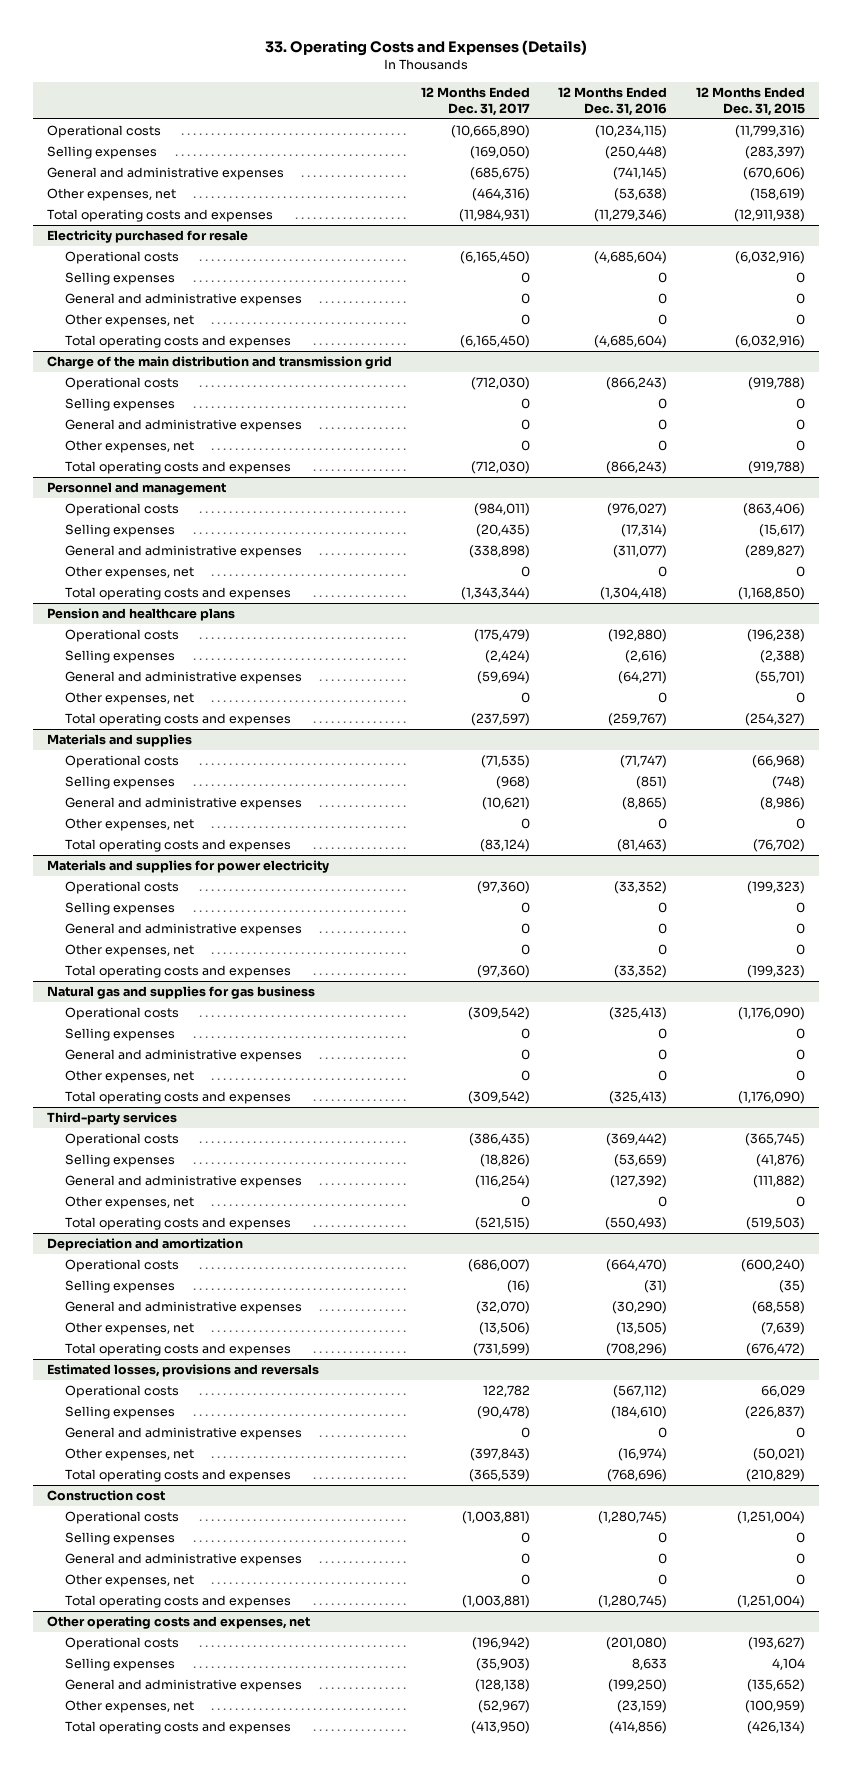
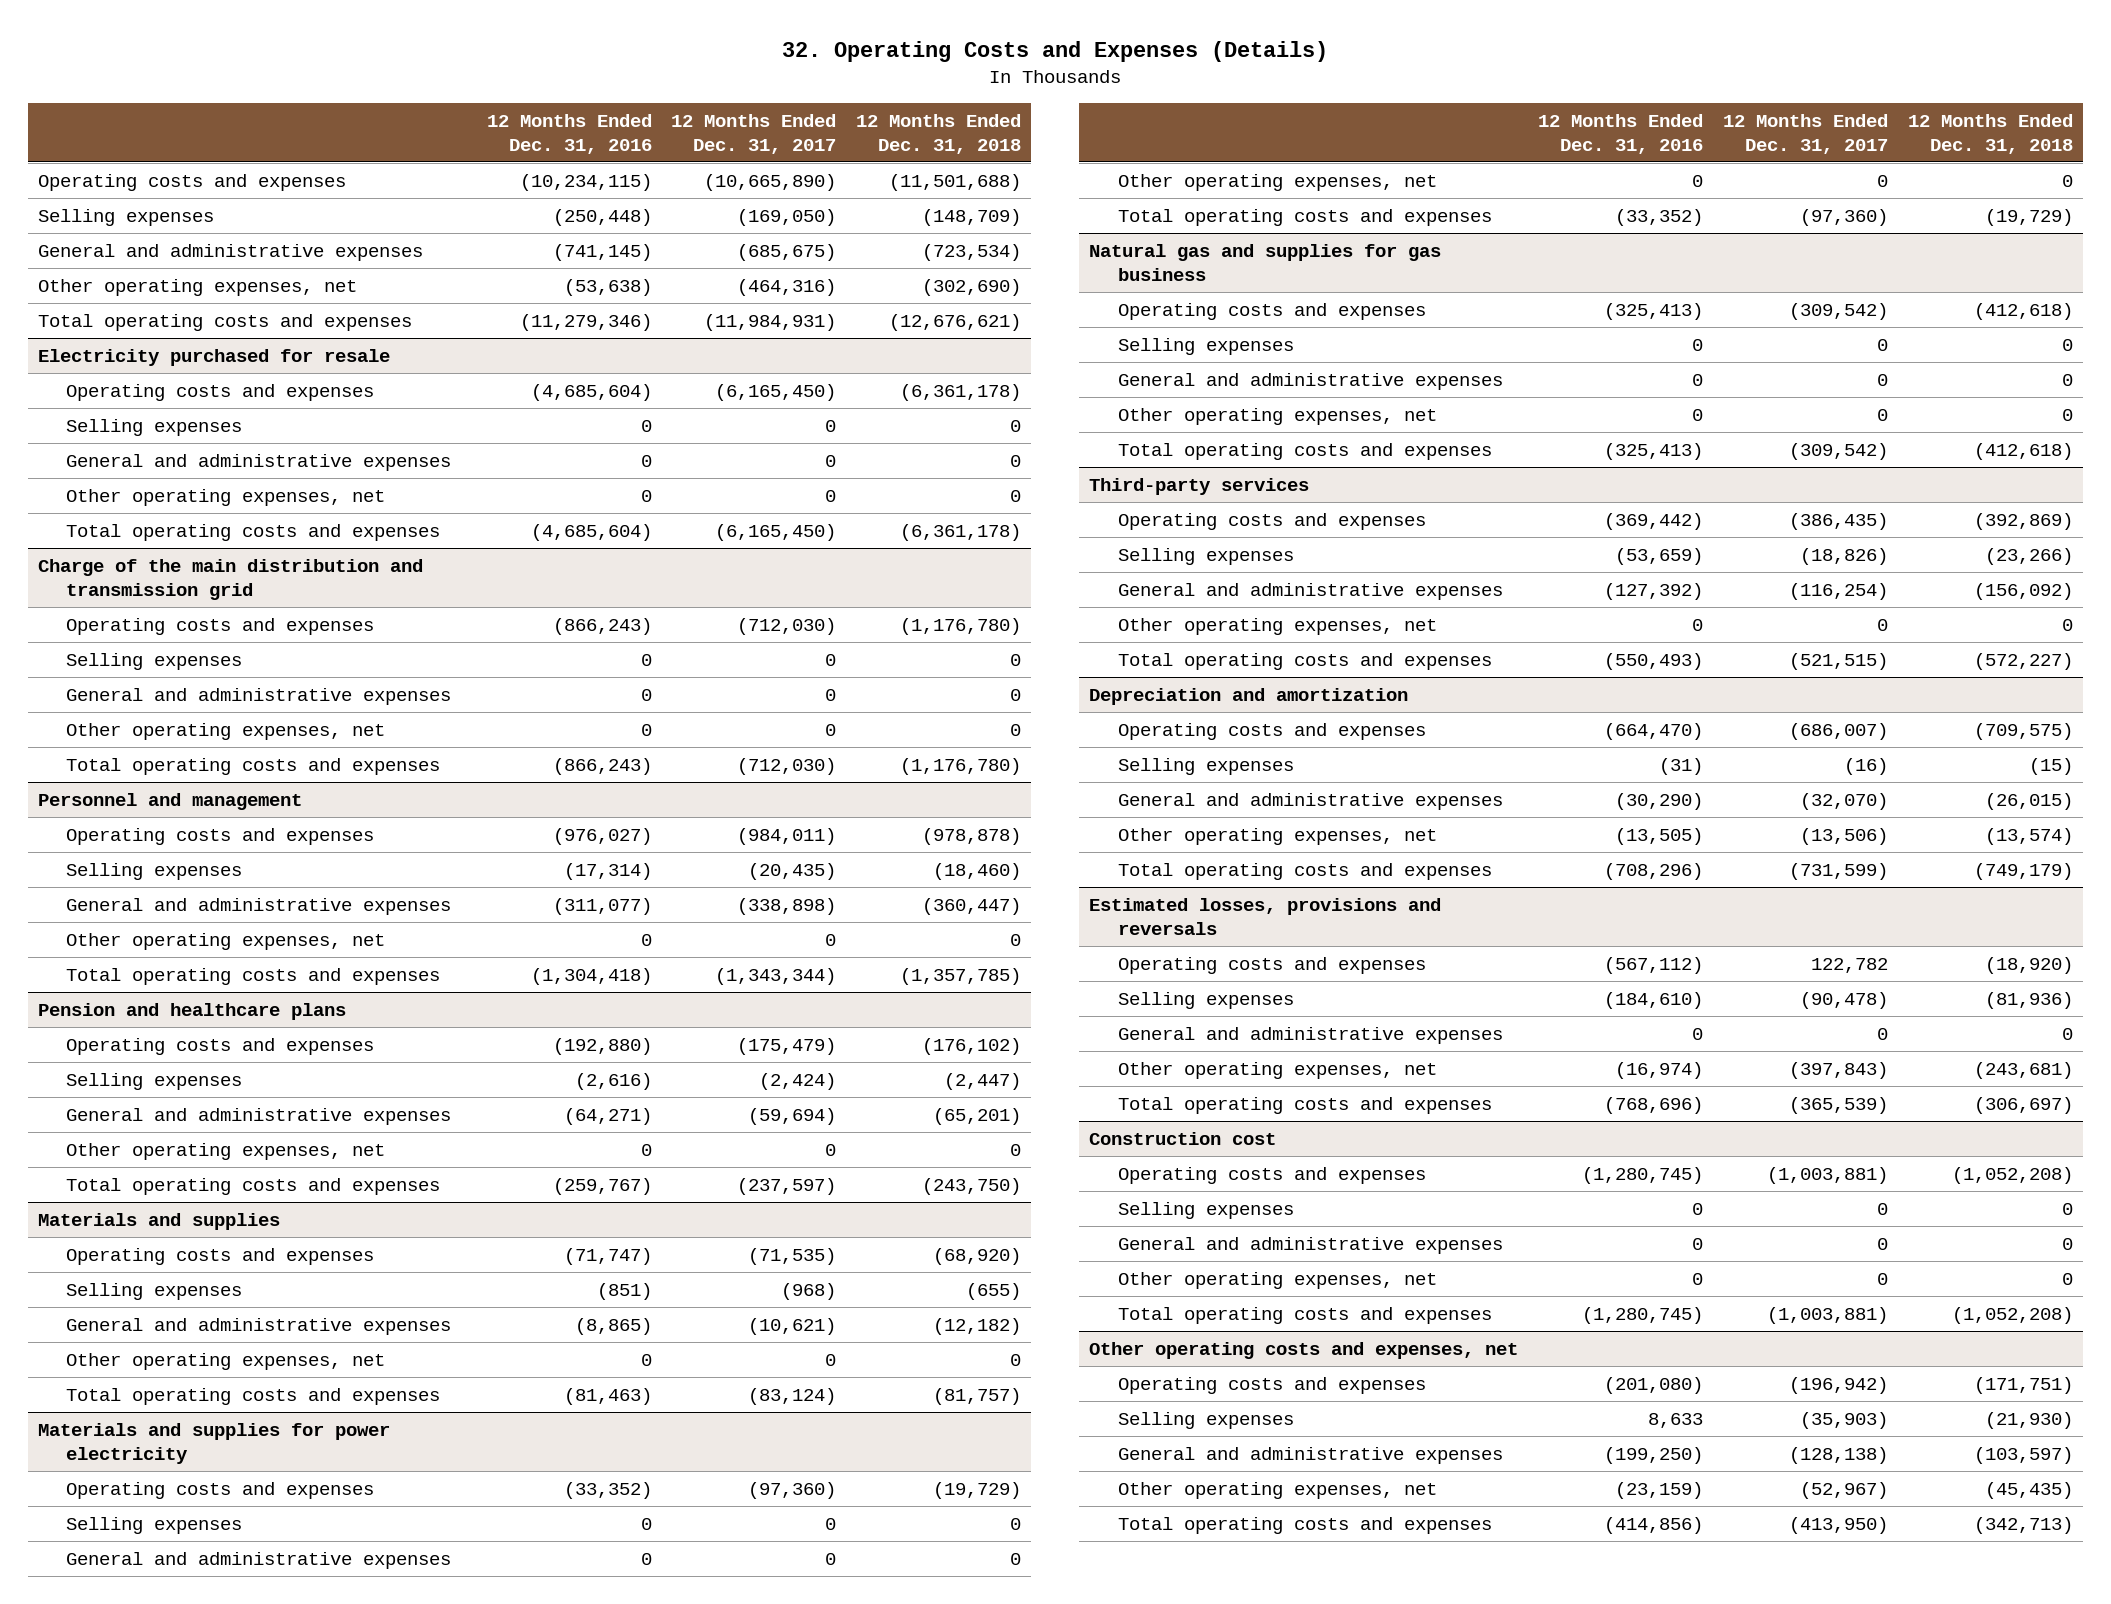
[264,40,587,57] 33. Operating Costs and Expenses (Details) -> [782,41,1329,63] 32. Operating Costs and Expenses (Details)
[695,86,805,116] 12 Months Ended Dec. 31, 2015 -> none
none -> [856,113,1022,154] 12 Months Ended Dec. 31, 2018
[47,125,162,139] Operational costs -> [37,173,346,191] Operating costs and expenses
[47,188,177,202] Other expenses, net -> [37,278,357,296] Other operating expenses, net
[65,251,180,265] Operational costs -> [66,383,375,401] Operating costs and expenses
[65,314,195,328] Other expenses, net -> [66,488,386,506] Other operating expenses, net
[65,377,180,391] Operational costs -> [66,617,375,635] Operating costs and expenses
[65,440,195,454] Other expenses, net -> [66,722,386,740] Other operating expenses, net
[65,503,180,517] Operational costs -> [66,827,375,845] Operating costs and expenses
[65,566,195,580] Other expenses, net -> [66,932,386,950] Other operating expenses, net
[65,629,180,643] Operational costs -> [66,1037,375,1055] Operating costs and expenses
[65,692,195,706] Other expenses, net -> [66,1142,386,1160] Other operating expenses, net
[65,755,180,769] Operational costs -> [66,1247,375,1265] Operating costs and expenses
[65,818,195,832] Other expenses, net -> [66,1352,386,1370] Other operating expenses, net
[65,881,180,895] Operational costs -> [66,1481,375,1499] Operating costs and expenses
[65,944,195,958] Other expenses, net -> [1118,173,1438,191] Other operating expenses, net
[65,1007,180,1021] Operational costs -> [1118,302,1427,320] Operating costs and expenses
[65,1070,195,1084] Other expenses, net -> [1118,407,1438,425] Other operating expenses, net
[65,1133,180,1147] Operational costs -> [1118,512,1427,530] Operating costs and expenses
[65,1196,195,1210] Other expenses, net -> [1118,617,1438,635] Other operating expenses, net
[65,1259,180,1273] Operational costs -> [1118,722,1427,740] Operating costs and expenses
[65,1322,195,1336] Other expenses, net -> [1118,827,1438,845] Other operating expenses, net
[65,1385,180,1399] Operational costs -> [1118,956,1427,974] Operating costs and expenses
[65,1448,195,1462] Other expenses, net -> [1118,1061,1438,1079] Other operating expenses, net
[65,1511,180,1525] Operational costs -> [1118,1166,1427,1184] Operating costs and expenses
[65,1574,195,1588] Other expenses, net -> [1118,1271,1438,1289] Other operating expenses, net
[65,1637,180,1651] Operational costs -> [1118,1376,1427,1394] Operating costs and expenses
[65,1700,195,1714] Other expenses, net -> [1118,1481,1438,1499] Other operating expenses, net

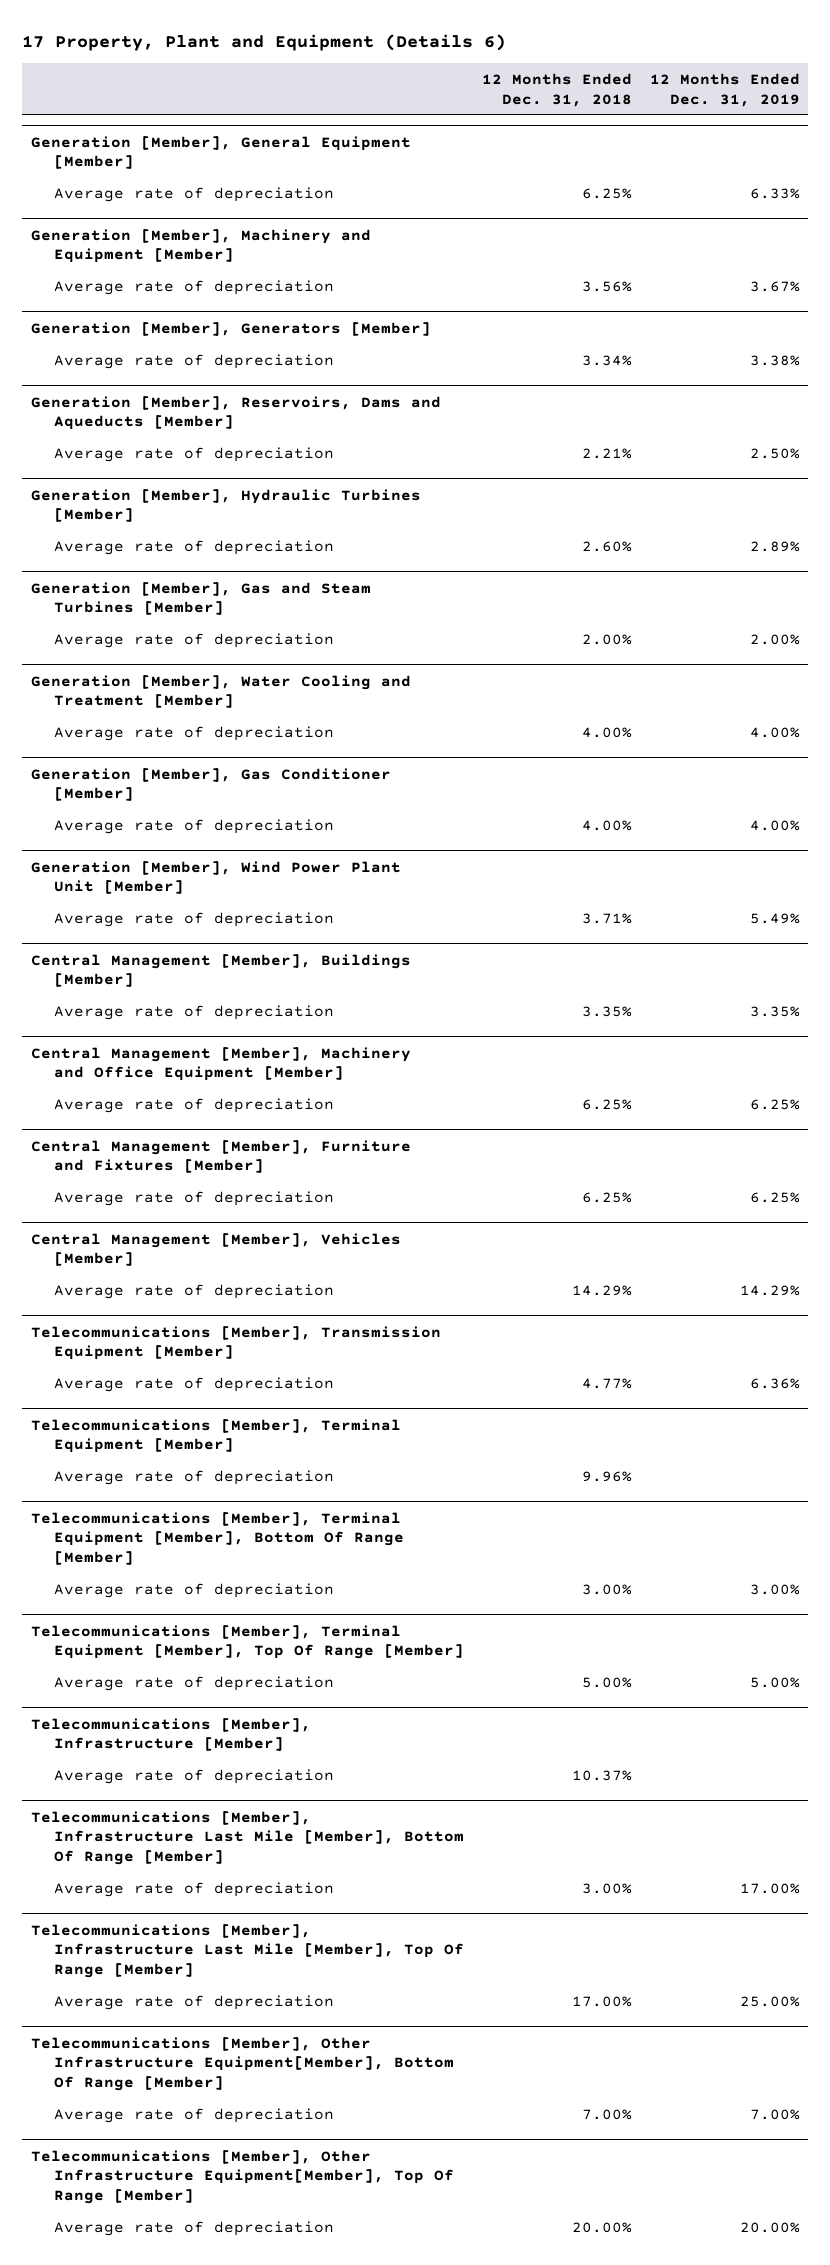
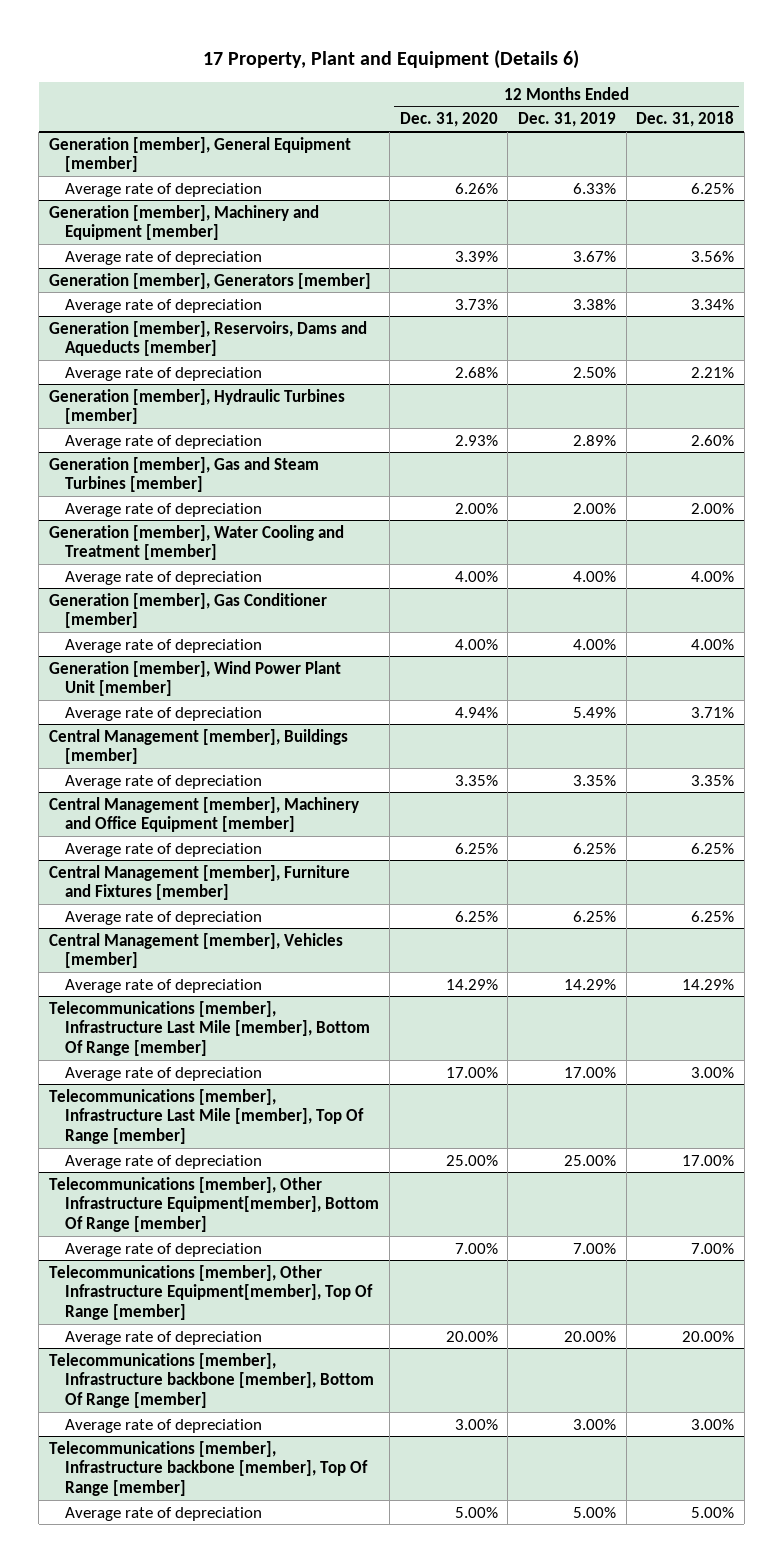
none -> [399,112,498,128] Dec. 31, 2020
[30,135,411,170] Generation [Member], General Equipment [Member] -> [48,136,351,173] Generation [member], General Equipment [member]
[30,228,371,264] Generation [Member], Machinery and Equipment [Member] -> [48,204,319,241] Generation [member], Machinery and Equipment [member]
[30,321,431,336] Generation [Member], Generators [Member] -> [48,272,371,289] Generation [member], Generators [member]
[30,395,441,431] Generation [Member], Reservoirs, Dams and Aqueducts [Member] -> [48,320,367,357] Generation [member], Reservoirs, Dams and Aqueducts [member]
[30,488,421,523] Generation [Member], Hydraulic Turbines [Member] -> [48,388,345,425] Generation [member], Hydraulic Turbines [member]
[30,581,371,616] Generation [Member], Gas and Steam Turbines [Member] -> [48,456,319,493] Generation [member], Gas and Steam Turbines [member]
[30,674,411,709] Generation [Member], Water Cooling and Treatment [Member] -> [48,524,344,561] Generation [member], Water Cooling and Treatment [member]
[30,767,391,802] Generation [Member], Gas Conditioner [Member] -> [48,592,327,629] Generation [member], Gas Conditioner [member]
[30,860,401,895] Generation [Member], Wind Power Plant Unit [Member] -> [48,660,341,697] Generation [member], Wind Power Plant Unit [member]
[30,953,411,988] Central Management [Member], Buildings [Member] -> [48,728,348,765] Central Management [member], Buildings [member]
[30,1046,411,1082] Central Management [Member], Machinery and Office Equipment [Member] -> [48,796,359,833] Central Management [member], Machinery and Office Equipment [member]
[30,1139,411,1174] Central Management [Member], Furniture and Fixtures [Member] -> [48,864,350,901] Central Management [member], Furniture and Fixtures [member]
[30,1232,401,1267] Central Management [Member], Vehicles [Member] -> [48,932,343,969] Central Management [member], Vehicles [member]
[30,1325,441,1361] Telecommunications [Member], Transmission Equipment [Member] -> none
[53,1376,334,1392] Average rate of depreciation -> none
[30,1418,401,1454] Telecommunications [Member], Terminal Equipment [Member] -> none
[53,1469,334,1485] Average rate of depreciation -> none
[30,1511,404,1566] Telecommunications [Member], Terminal Equipment [Member], Bottom Of Range [Member] -> none
[53,1582,334,1598] Average rate of depreciation -> none
[30,1624,464,1660] Telecommunications [Member], Terminal Equipment [Member], Top Of Range [Member] -> none
[53,1675,334,1691] Average rate of depreciation -> none
[30,1717,311,1752] Telecommunications [Member], Infrastructure [Member] -> none
[53,1768,334,1784] Average rate of depreciation -> none
[30,1810,464,1866] Telecommunications [Member], Infrastructure Last Mile [Member], Bottom Of Range [Member] -> [48,1000,371,1057] Telecommunications [member], Infrastructure Last Mile [member], Bottom Of Range [member]
[30,1923,464,1979] Telecommunications [Member], Infrastructure Last Mile [Member], Top Of Range [Member] -> [48,1088,365,1145] Telecommunications [member], Infrastructure Last Mile [member], Top Of Range [member]
[30,2036,454,2092] Telecommunications [Member], Other Infrastructure Equipment[Member], Bottom Of Range [Member] -> [48,1176,380,1233] Telecommunications [member], Other Infrastructure Equipment[member], Bottom Of Range [member]
[30,2149,454,2205] Telecommunications [Member], Other Infrastructure Equipment[Member], Top Of Range [Member] -> [48,1264,374,1321] Telecommunications [member], Other Infrastructure Equipment[member], Top Of Range [member]
none -> [48,1352,375,1409] Telecommunications [member], Infrastructure backbone [member], Bottom Of Range [member]
none -> [65,1418,263,1433] Average rate of depreciation
none -> [48,1440,369,1497] Telecommunications [member], Infrastructure backbone [member], Top Of Range [member]
none -> [65,1506,263,1521] Average rate of depreciation

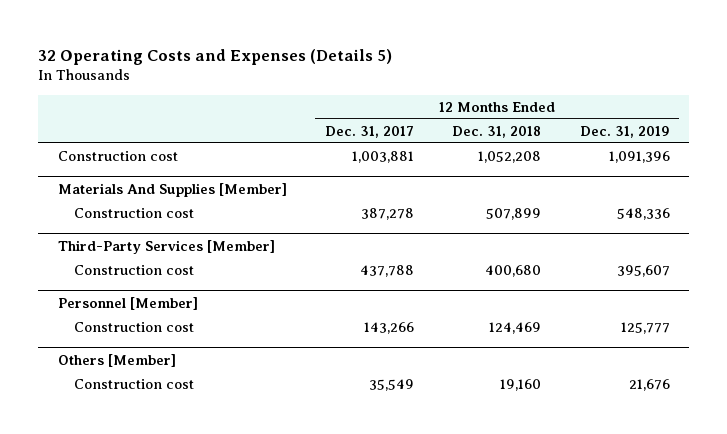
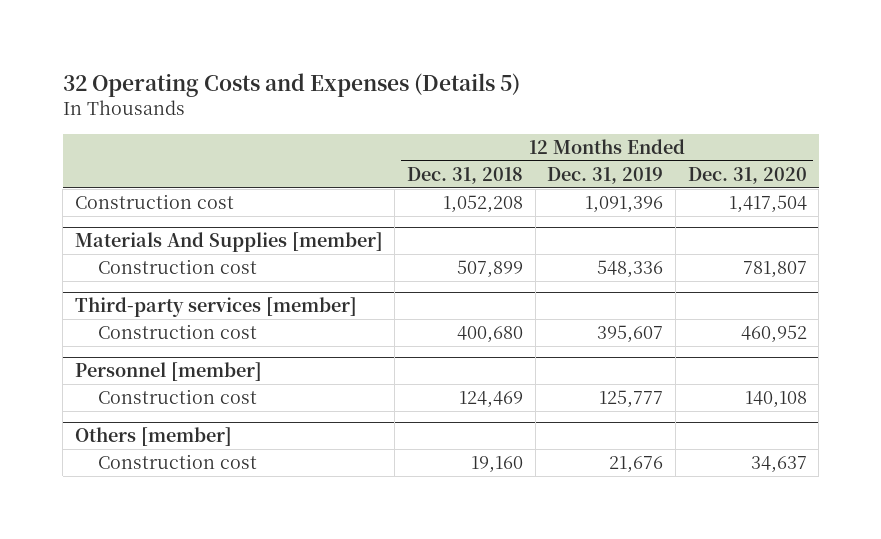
[324,125,414,138] Dec. 31, 2017 -> none
none -> [687,166,807,184] Dec. 31, 2020
[57,182,287,197] Materials And Supplies [Member] -> [74,232,383,253] Materials And Supplies [member]
[57,239,275,254] Third-Party Services [Member] -> [74,297,357,318] Third-party services [member]
[57,296,198,310] Personnel [Member] -> [74,362,262,382] Personnel [member]
[57,353,176,367] Others [Member] -> [74,427,232,447] Others [member]

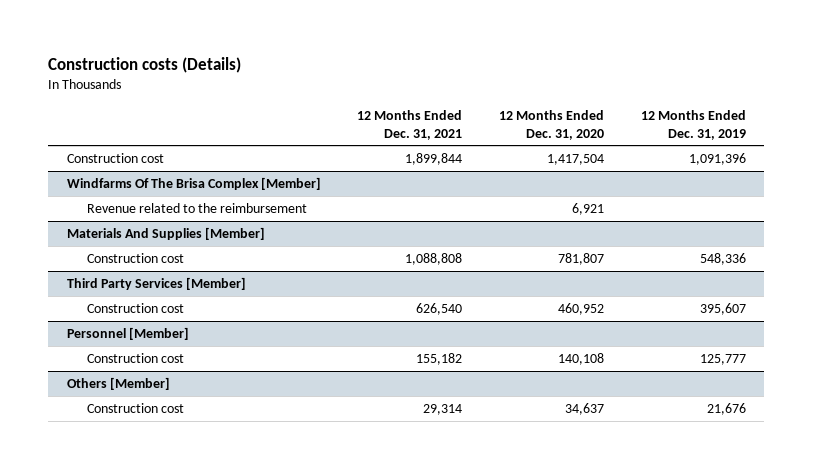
[62,72,520,97] 32 Operating Costs and Expenses (Details 5) -> [48,57,242,74] Construction costs (Details)
[407,166,524,184] Dec. 31, 2018 -> none
none -> [357,110,463,140] 12 Months Ended Dec. 31, 2021
none -> [66,176,321,190] Windfarms Of The Brisa Complex [Member]
none -> [86,202,307,213] Revenue related to the reimbursement
[74,232,383,253] Materials And Supplies [member] -> [66,226,265,240] Materials And Supplies [Member]
[74,297,357,318] Third-party services [member] -> [66,276,246,290] Third Party Services [Member]
[74,362,262,382] Personnel [member] -> [66,326,189,340] Personnel [Member]
[74,427,232,447] Others [member] -> [66,376,170,390] Others [Member]

